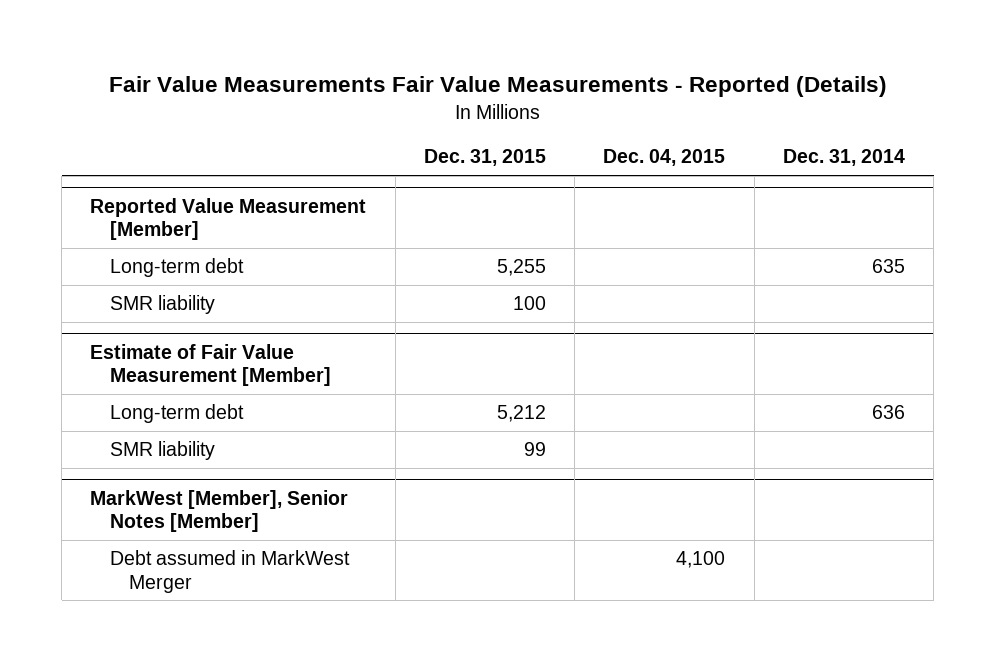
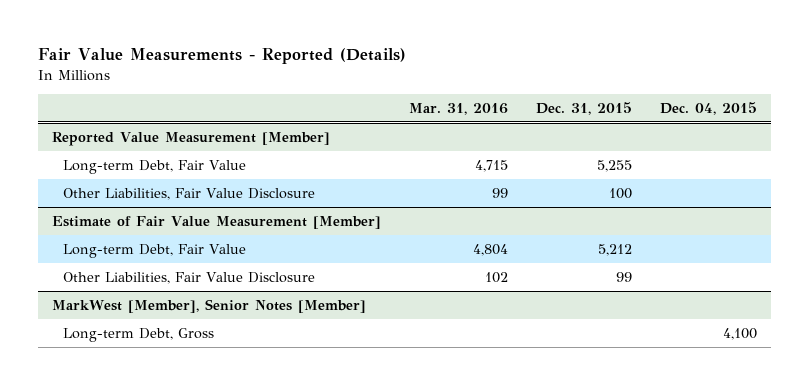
[108,76,887,98] Fair Value Measurements Fair Value Measurements - Reported (Details) -> [38,48,407,65] Fair Value Measurements - Reported (Details)
[782,149,905,167] Dec. 31, 2014 -> none
none -> [409,102,509,115] Mar. 31, 2016
[109,258,244,278] Long-term debt -> [63,159,247,174] Long-term Debt, Fair Value
[109,295,215,315] SMR liability -> [63,187,316,200] Other Liabilities, Fair Value Disclosure
[109,404,244,424] Long-term debt -> [63,243,247,258] Long-term Debt, Fair Value
[109,441,215,461] SMR liability -> [63,271,316,284] Other Liabilities, Fair Value Disclosure
[109,550,350,593] Debt assumed in MarkWest Merger -> [63,327,215,342] Long-term Debt, Gross

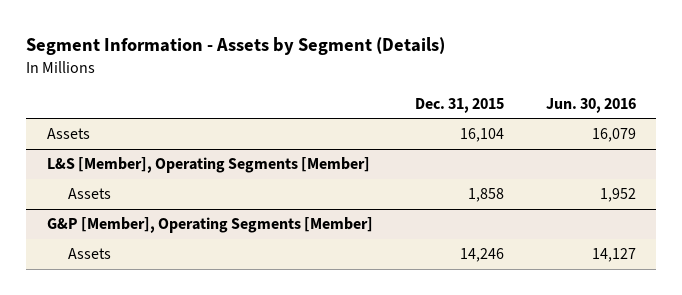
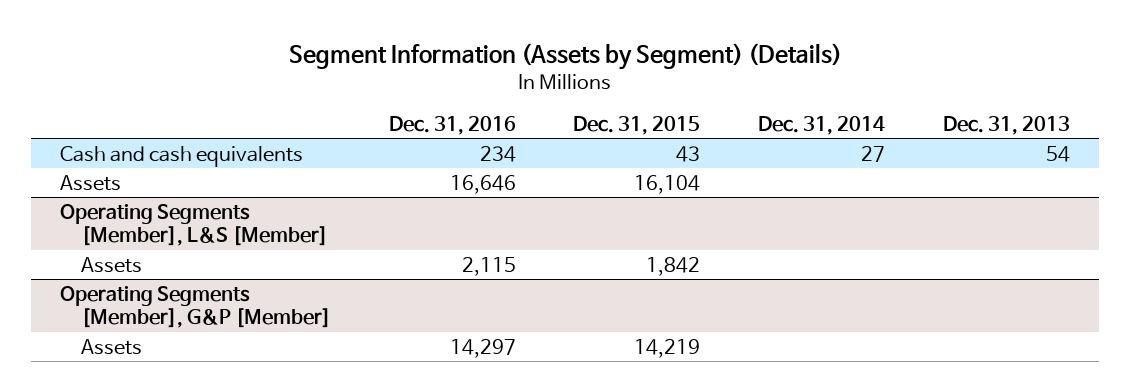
[25,36,445,55] Segment Information - Assets by Segment (Details) -> [288,43,842,71] Segment Information (Assets by Segment) (Details)
[545,97,636,113] Jun. 30, 2016 -> none
none -> [388,115,516,135] Dec. 31, 2016
none -> [758,115,886,135] Dec. 31, 2014
none -> [942,115,1070,135] Dec. 31, 2013
none -> [59,145,303,167] Cash and cash equivalents
[46,157,370,174] L&S [Member], Operating Segments [Member] -> [59,203,328,247] Operating Segments [Member], L&S [Member]
[467,188,504,203] 1,858 -> [646,256,701,276] 1,842
[46,217,373,234] G&P [Member], Operating Segments [Member] -> [59,285,331,329] Operating Segments [Member], G&P [Member]
[459,248,504,263] 14,246 -> [634,338,701,358] 14,219

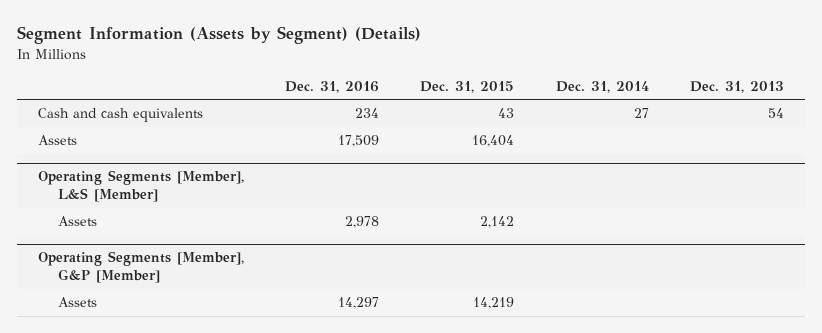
[449,174,516,194] 16,646 -> [338,135,380,148] 17,509
[634,174,701,194] 16,104 -> [472,135,515,148] 16,404
[461,256,516,276] 2,115 -> [345,216,380,229] 2,978
[646,256,701,276] 1,842 -> [480,216,515,229] 2,142

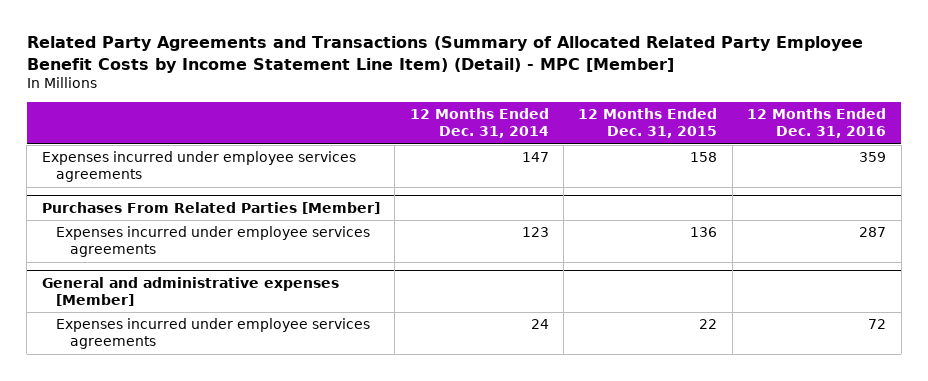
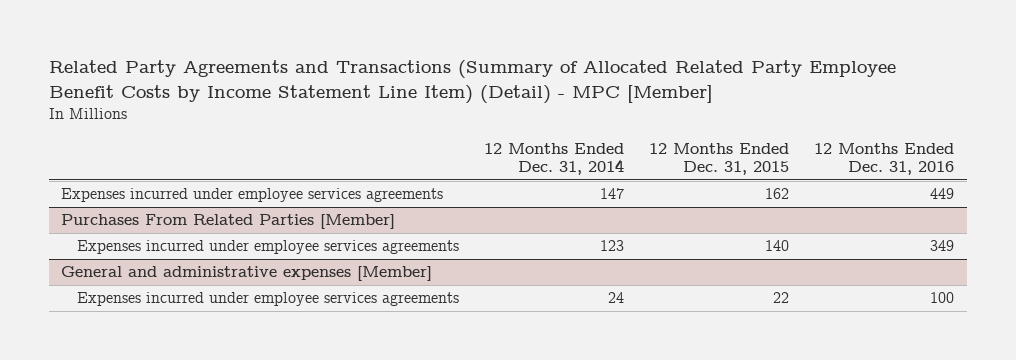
[690,152,718,163] 158 -> [765,188,790,200] 162
[859,152,887,163] 359 -> [930,188,955,200] 449
[690,227,718,238] 136 -> [765,240,790,252] 140
[859,227,887,238] 287 -> [930,240,955,252] 349
[868,319,887,330] 72 -> [930,292,955,304] 100

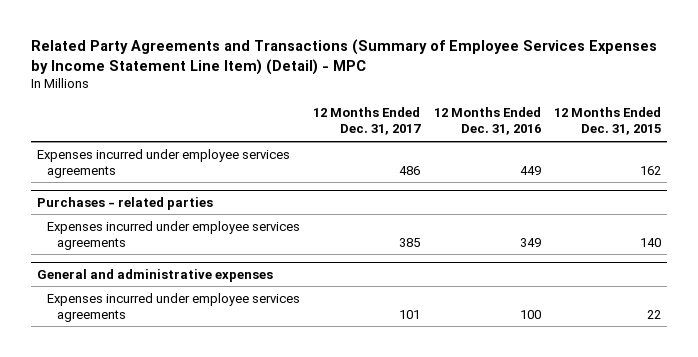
[48,60,896,104] Related Party Agreements and Transactions (Summary of Allocated Related Party Employee Benefit Costs by Income Statement Line Item) (Detail) - MPC [Member] -> [30,38,657,75] Related Party Agreements and Transactions (Summary of Employee Services Expenses by Income Statement Line Item) (Detail) - MPC
[483,142,624,176] 12 Months Ended Dec. 31, 2014 -> none
none -> [313,107,422,136] 12 Months Ended Dec. 31, 2017
[61,214,396,230] Purchases From Related Parties [Member] -> [37,196,214,210] Purchases - related parties
[61,266,433,282] General and administrative expenses [Member] -> [37,268,274,282] General and administrative expenses

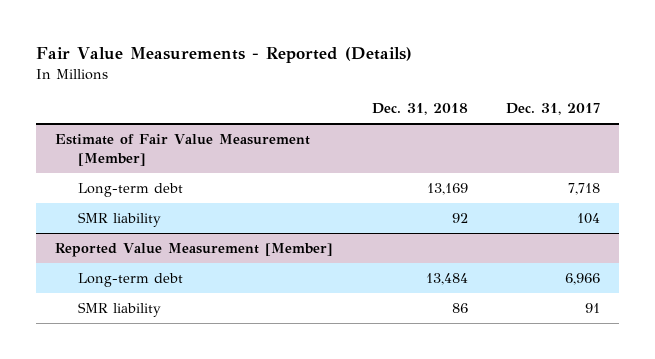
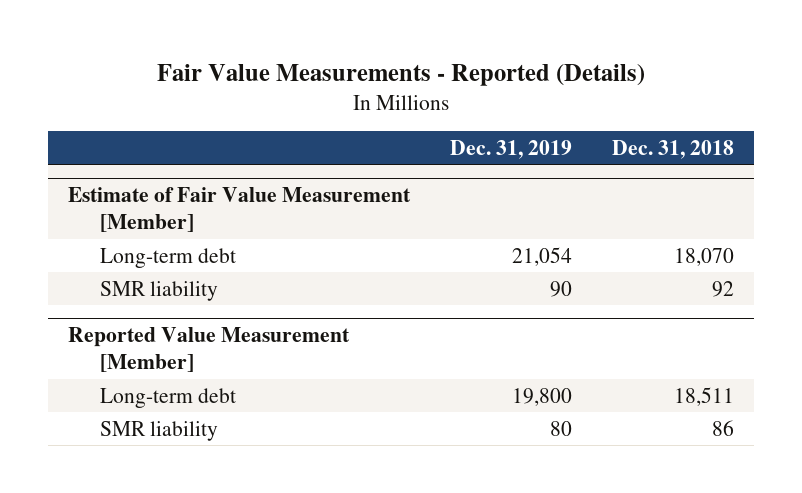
[505,103,600,116] Dec. 31, 2017 -> none
none -> [449,139,572,159] Dec. 31, 2019
[426,182,468,195] 13,169 -> [673,247,734,266] 18,070
[425,272,468,285] 13,484 -> [673,386,734,406] 18,511

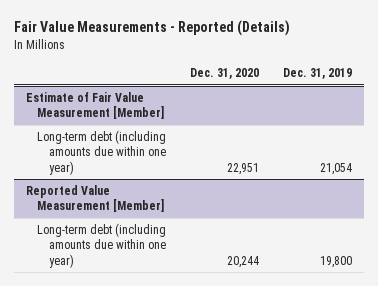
[611,139,734,159] Dec. 31, 2018 -> none
none -> [190,67,260,79] Dec. 31, 2020
[100,280,219,301] SMR liability -> none
[100,247,237,268] Long-term debt -> [37,130,167,175] Long-term debt (including amounts due within one year)
[100,420,219,441] SMR liability -> none
[100,387,237,408] Long-term debt -> [37,223,167,268] Long-term debt (including amounts due within one year)

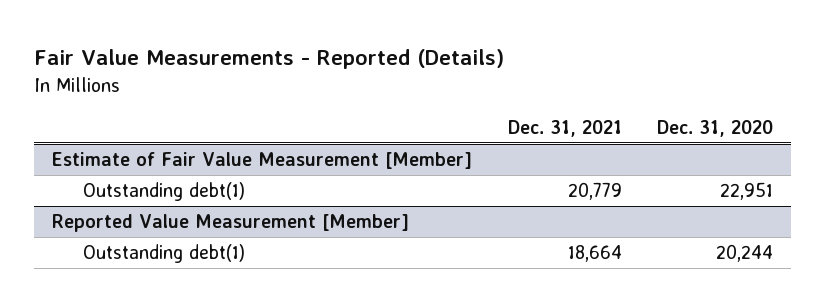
[283,67,353,79] Dec. 31, 2019 -> none
none -> [507,119,622,137] Dec. 31, 2021
[37,130,167,175] Long-term debt (including amounts due within one year) -> [82,182,245,202] Outstanding debt(1)
[37,223,167,268] Long-term debt (including amounts due within one year) -> [82,244,245,264] Outstanding debt(1)

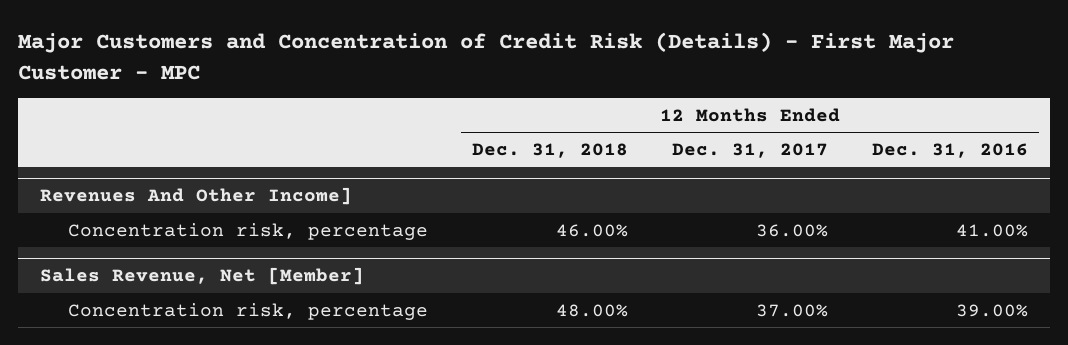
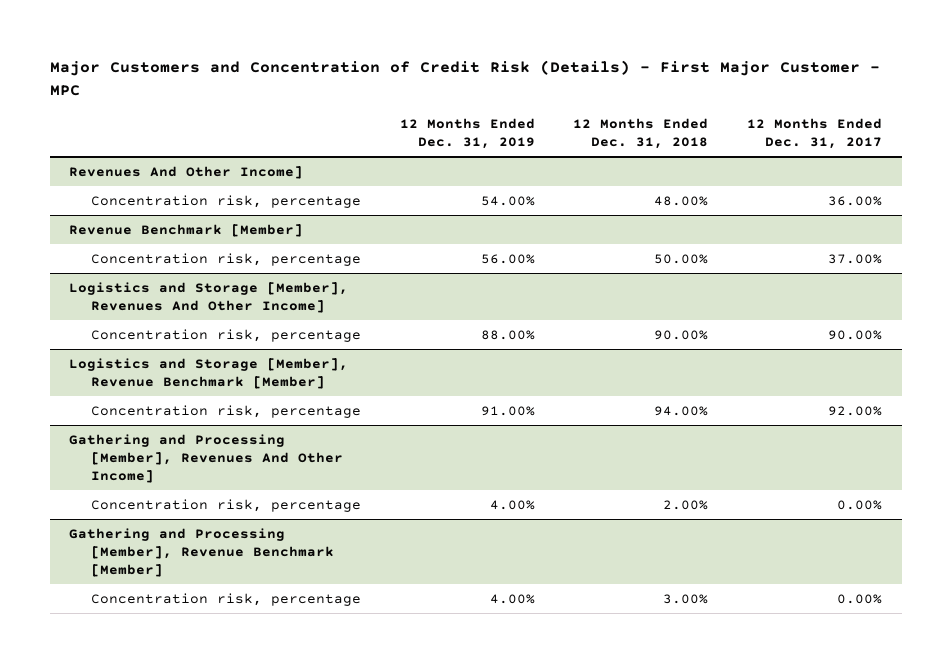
[871,142,1028,158] Dec. 31, 2016 -> none
none -> [399,118,535,150] 12 Months Ended Dec. 31, 2019
[555,223,628,237] 46.00% -> [654,195,709,206] 48.00%
[40,267,365,286] Sales Revenue, Net [Member] -> [69,223,304,237] Revenue Benchmark [Member]
[555,303,628,317] 48.00% -> [654,253,709,264] 50.00%
none -> [69,281,349,313] Logistics and Storage [Member], Revenues And Other Income]
none -> [91,328,362,342] Concentration risk, percentage
none -> [69,357,349,389] Logistics and Storage [Member], Revenue Benchmark [Member]
none -> [91,404,362,418] Concentration risk, percentage
none -> [69,433,344,483] Gathering and Processing [Member], Revenues And Other Income]
none -> [91,498,362,512] Concentration risk, percentage
none -> [69,527,335,577] Gathering and Processing [Member], Revenue Benchmark [Member]
none -> [91,592,362,606] Concentration risk, percentage

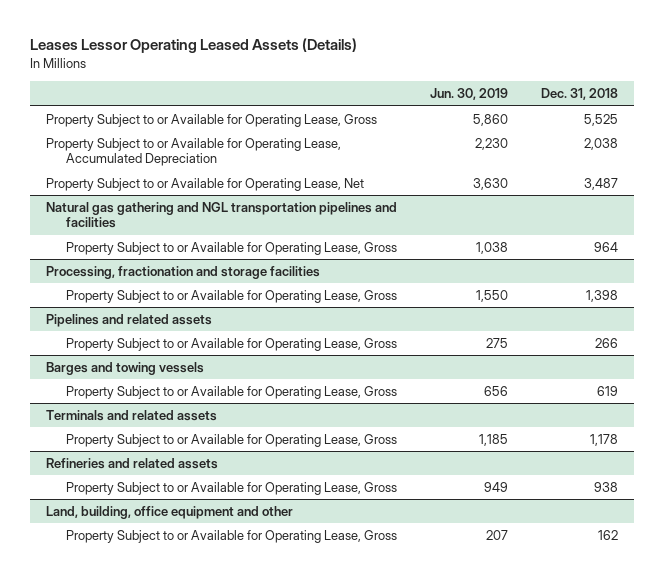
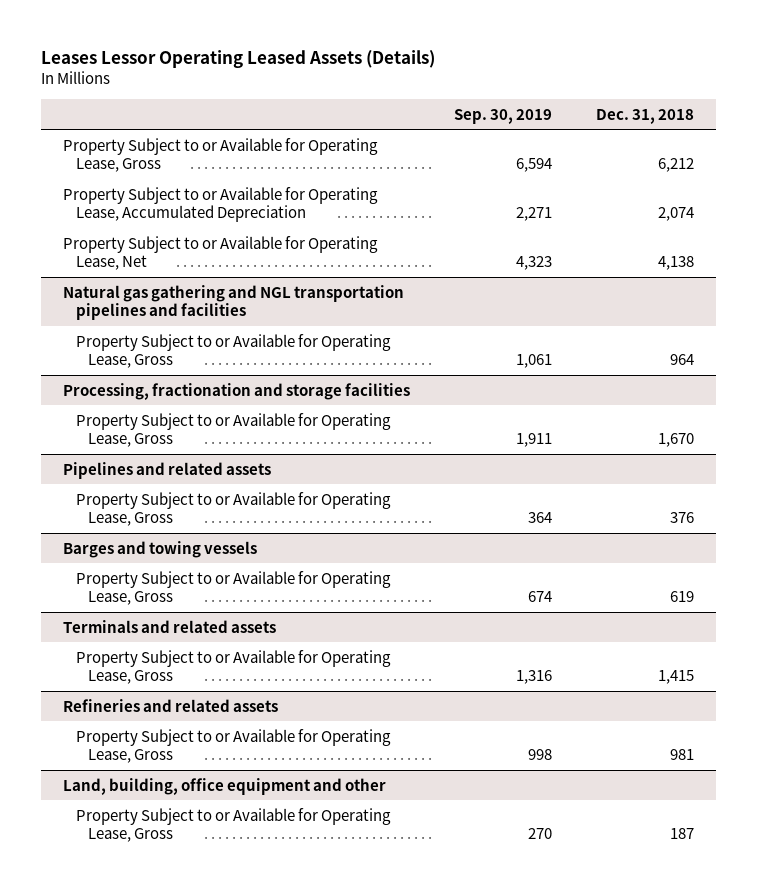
[430,88,509,101] Jun. 30, 2019 -> none
none -> [453,108,552,124] Sep. 30, 2019
[583,113,618,126] 5,525 -> [657,158,694,173] 6,212
[583,137,618,150] 2,038 -> [657,207,694,222] 2,074
[583,177,618,190] 3,487 -> [657,256,694,271] 4,138
[585,289,618,302] 1,398 -> [657,433,694,448] 1,670
[594,337,618,348] 266 -> [669,512,694,524] 376
[589,433,618,446] 1,178 -> [657,670,694,685] 1,415
[593,481,618,492] 938 -> [669,749,694,761] 981
[597,529,618,540] 162 -> [669,828,694,840] 187

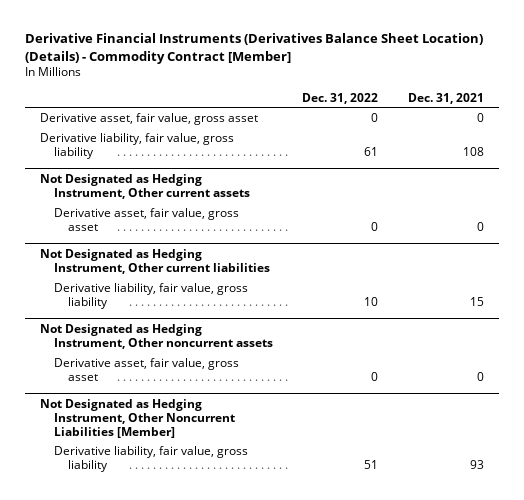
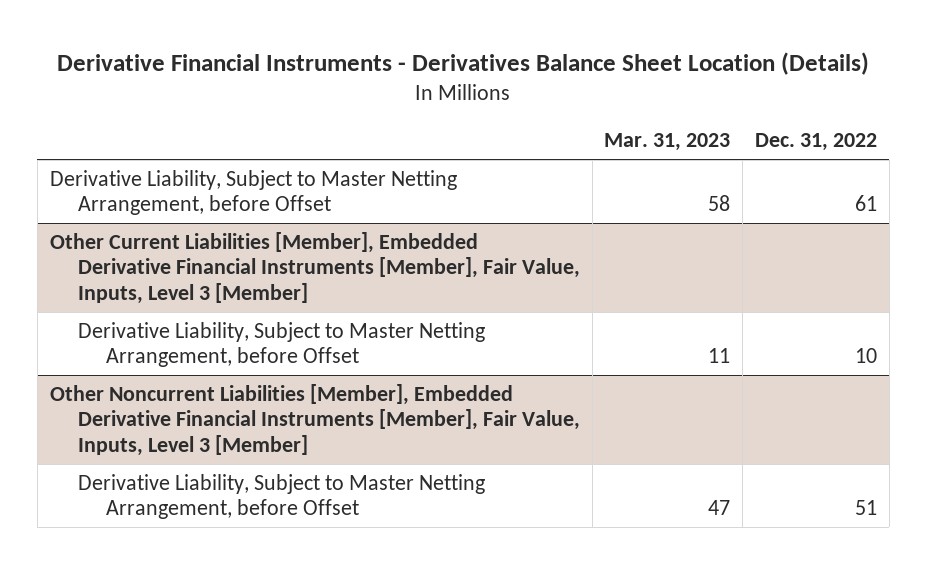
[25,33,484,64] Derivative Financial Instruments (Derivatives Balance Sheet Location) (Details) - Commodity Contract [Member] -> [57,51,870,75] Derivative Financial Instruments - Derivatives Balance Sheet Location (Details)
[407,92,484,104] Dec. 31, 2021 -> none
none -> [604,133,731,152] Mar. 31, 2023
[40,112,259,125] Derivative asset, fair value, gross asset -> none
[40,173,250,199] Not Designated as Hedging Instrument, Other current assets -> none
[53,207,239,231] Derivative asset, fair value, gross asset -> none
[40,248,270,274] Not Designated as Hedging Instrument, Other current liabilities -> none
[40,323,273,349] Not Designated as Hedging Instrument, Other noncurrent assets -> none
[53,357,239,381] Derivative asset, fair value, gross asset -> none
[40,398,235,438] Not Designated as Hedging Instrument, Other Noncurrent Liabilities [Member] -> none
[40,132,235,159] Derivative liability, fair value, gross liability -> [49,170,457,216] Derivative Liability, Subject to Master Netting Arrangement, before Offset
none -> [49,232,580,304] Other Current Liabilities [Member], Embedded Derivative Financial Instruments [Member], Fair Value, Inputs, Level 3 [Member]
[53,282,248,309] Derivative liability, fair value, gross liability -> [77,322,485,368] Derivative Liability, Subject to Master Netting Arrangement, before Offset
none -> [49,384,580,456] Other Noncurrent Liabilities [Member], Embedded Derivative Financial Instruments [Member], Fair Value, Inputs, Level 3 [Member]
[53,445,248,472] Derivative liability, fair value, gross liability -> [77,474,485,520] Derivative Liability, Subject to Master Netting Arrangement, before Offset

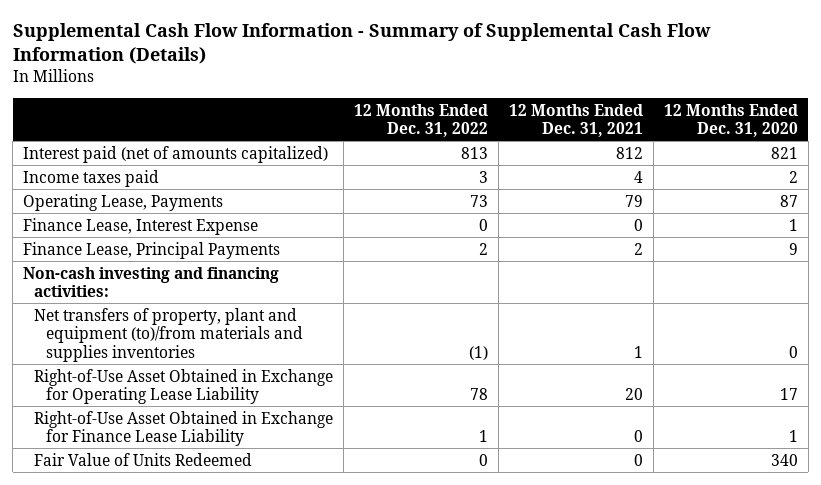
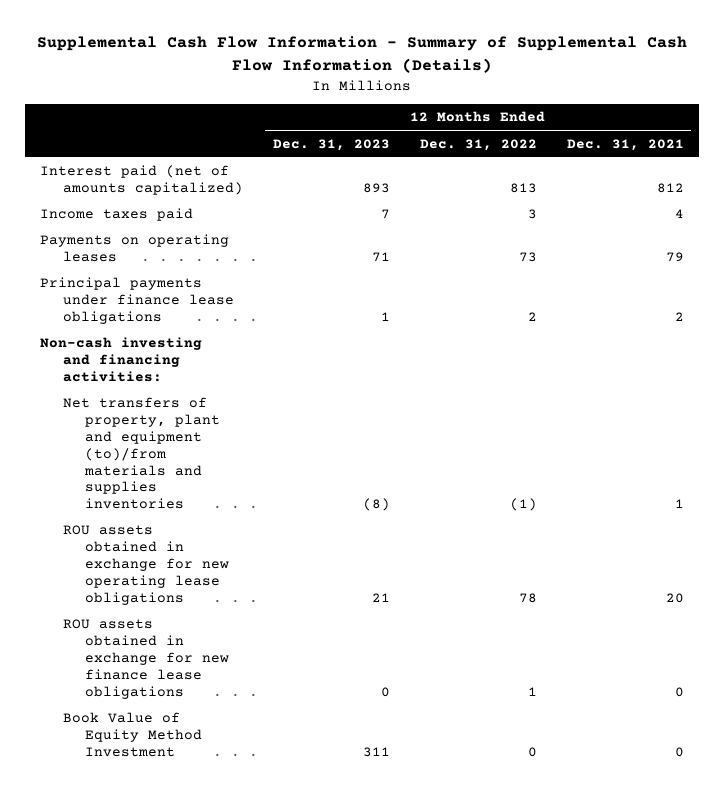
[663,103,798,138] 12 Months Ended Dec. 31, 2020 -> none
none -> [272,138,390,151] Dec. 31, 2023
[23,217,259,235] Finance Lease, Interest Expense -> none
[23,193,224,211] Operating Lease, Payments -> [39,234,229,263] Payments on operating leases
[23,241,281,259] Finance Lease, Principal Payments -> [39,277,234,325] Principal payments under finance lease obligations
[34,452,253,466] Fair Value of Units Redeemed -> none
[34,368,334,405] Right-of-Use Asset Obtained in Exchange for Operating Lease Liability -> [62,525,230,605] ROU assets obtained in exchange for new operating lease obligations
[34,410,334,447] Right-of-Use Asset Obtained in Exchange for Finance Lease Liability -> [62,619,230,699] ROU assets obtained in exchange for new finance lease obligations
none -> [62,712,203,758] Book Value of Equity Method Investment

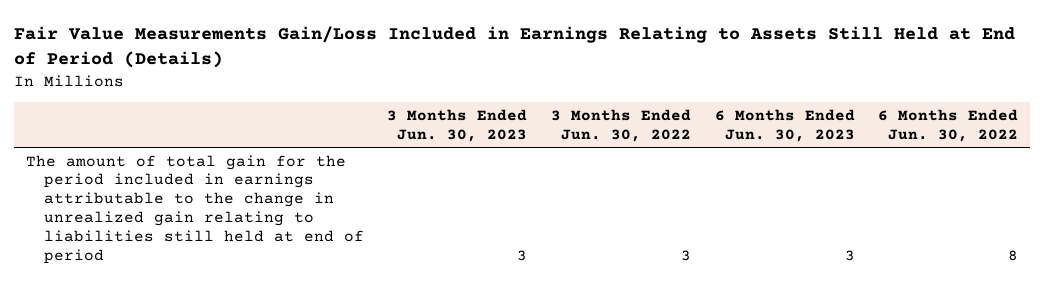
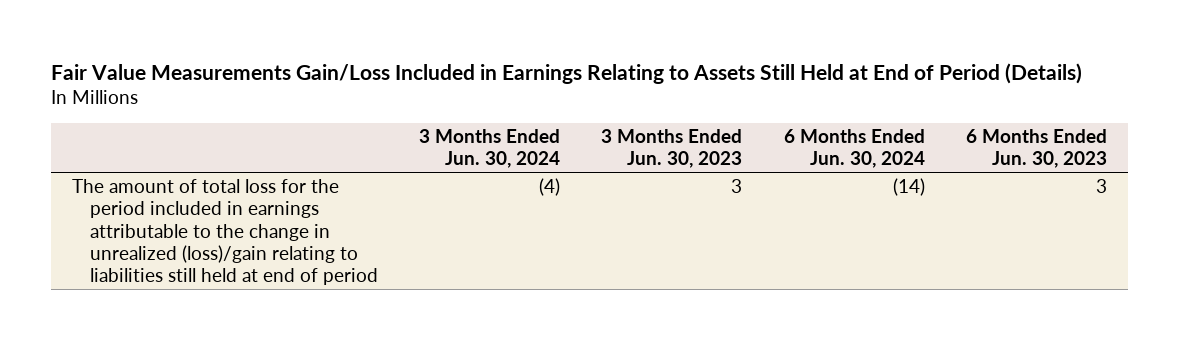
[551,108,692,142] 3 Months Ended Jun. 30, 2022 -> none
[878,108,1019,142] 6 Months Ended Jun. 30, 2022 -> none
none -> [419,128,561,169] 3 Months Ended Jun. 30, 2024
none -> [783,128,925,169] 6 Months Ended Jun. 30, 2024
[25,154,364,264] The amount of total gain for the period included in earnings attributable to the change in unrealized gain relating to liabilities still held at end of period -> [72,179,378,286] The amount of total loss for the period included in earnings attributable to the change in unrealized (loss)/gain relating to liabilities still held at end of period

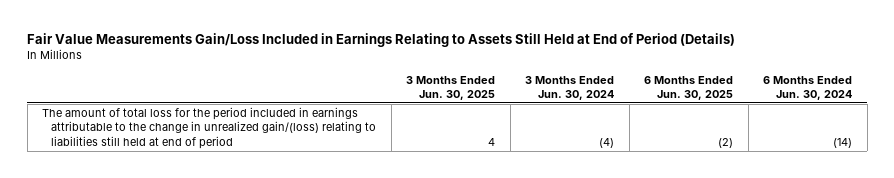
[601,128,743,169] 3 Months Ended Jun. 30, 2023 -> none
[966,128,1108,169] 6 Months Ended Jun. 30, 2023 -> none
none -> [406,75,496,100] 3 Months Ended Jun. 30, 2025
none -> [644,75,734,100] 6 Months Ended Jun. 30, 2025
[72,179,378,286] The amount of total loss for the period included in earnings attributable to the change in unrealized (loss)/gain relating to liabilities still held at end of period -> [42,107,377,149] The amount of total loss for the period included in earnings attributable to the change in unrealized gain/(loss) relating to liabilities still held at end of period

